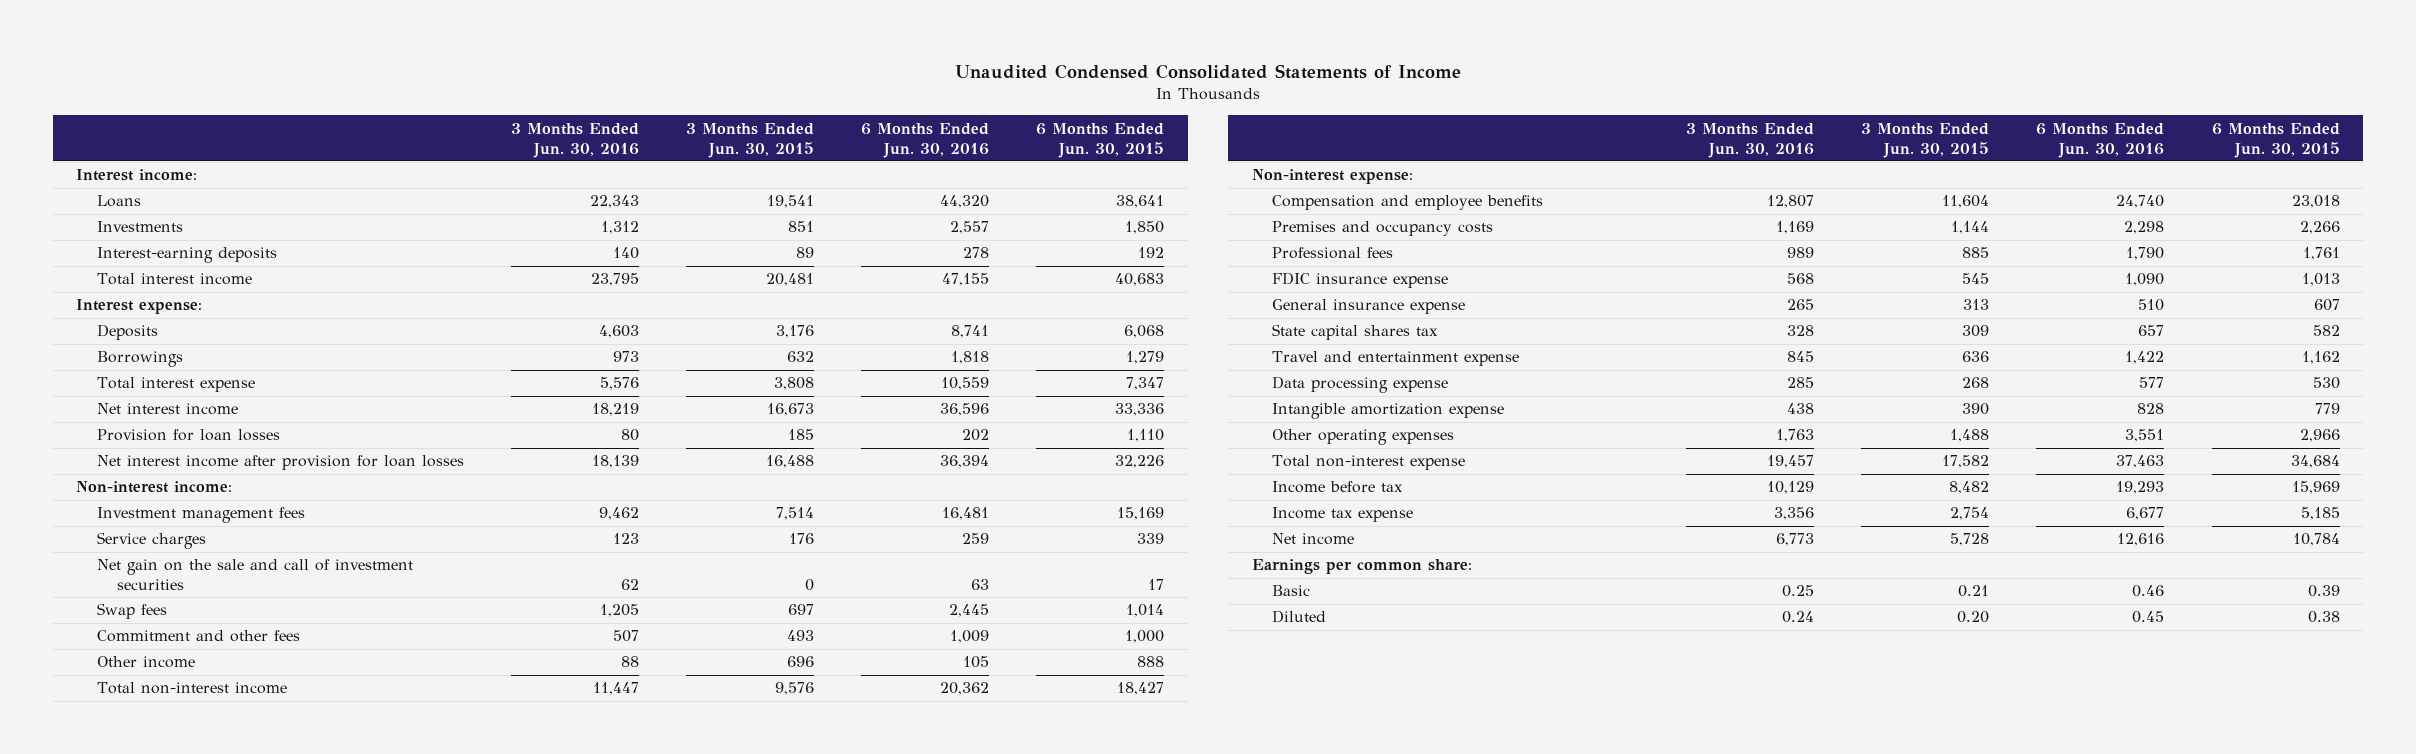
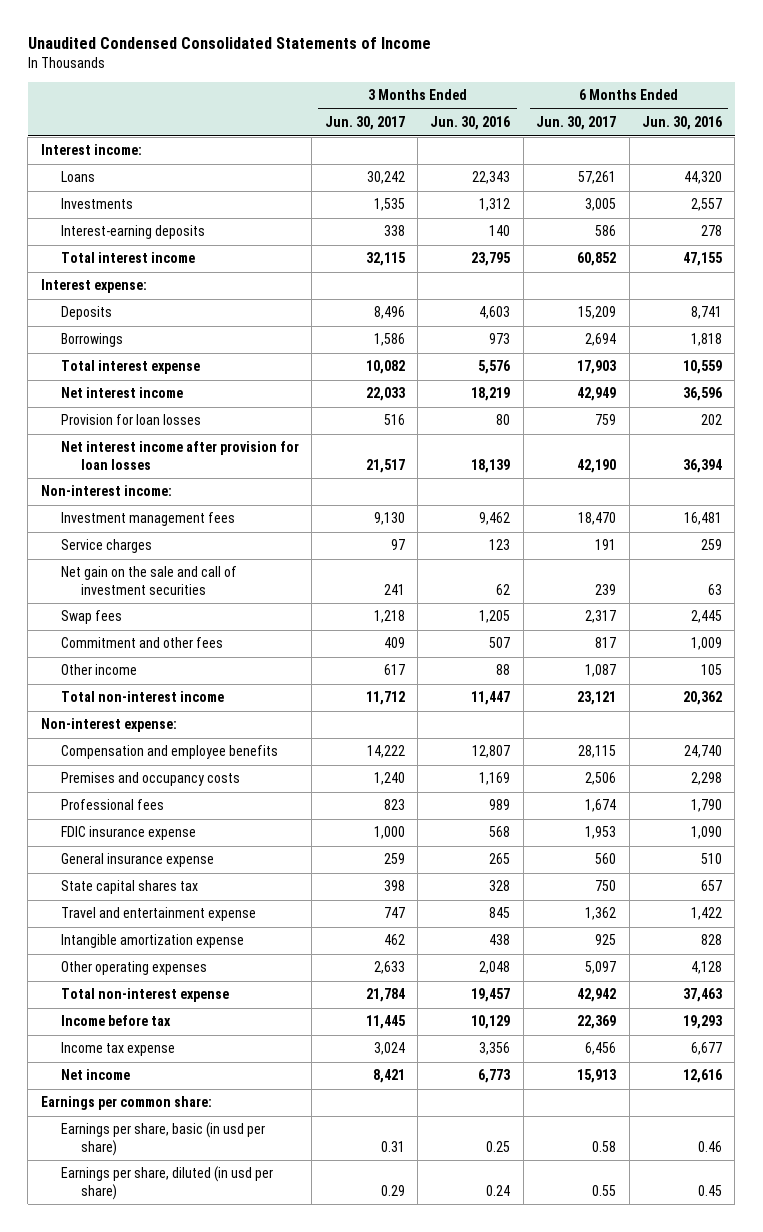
[686,122,815,158] 3 Months Ended Jun. 30, 2015 -> none
[1036,122,1165,158] 6 Months Ended Jun. 30, 2015 -> none
none -> [324,115,405,130] Jun. 30, 2017
none -> [536,115,617,130] Jun. 30, 2017
[1271,376,1448,394] Data processing expense -> none
[1776,429,1815,443] 1,763 -> [479,961,511,975] 2,048
[2125,429,2165,443] 3,551 -> [691,961,723,975] 4,128
[1271,585,1310,597] Basic -> [60,1122,265,1156] Earnings per share, basic (in usd per share)
[1271,610,1326,624] Diluted -> [60,1166,273,1200] Earnings per share, diluted (in usd per share)

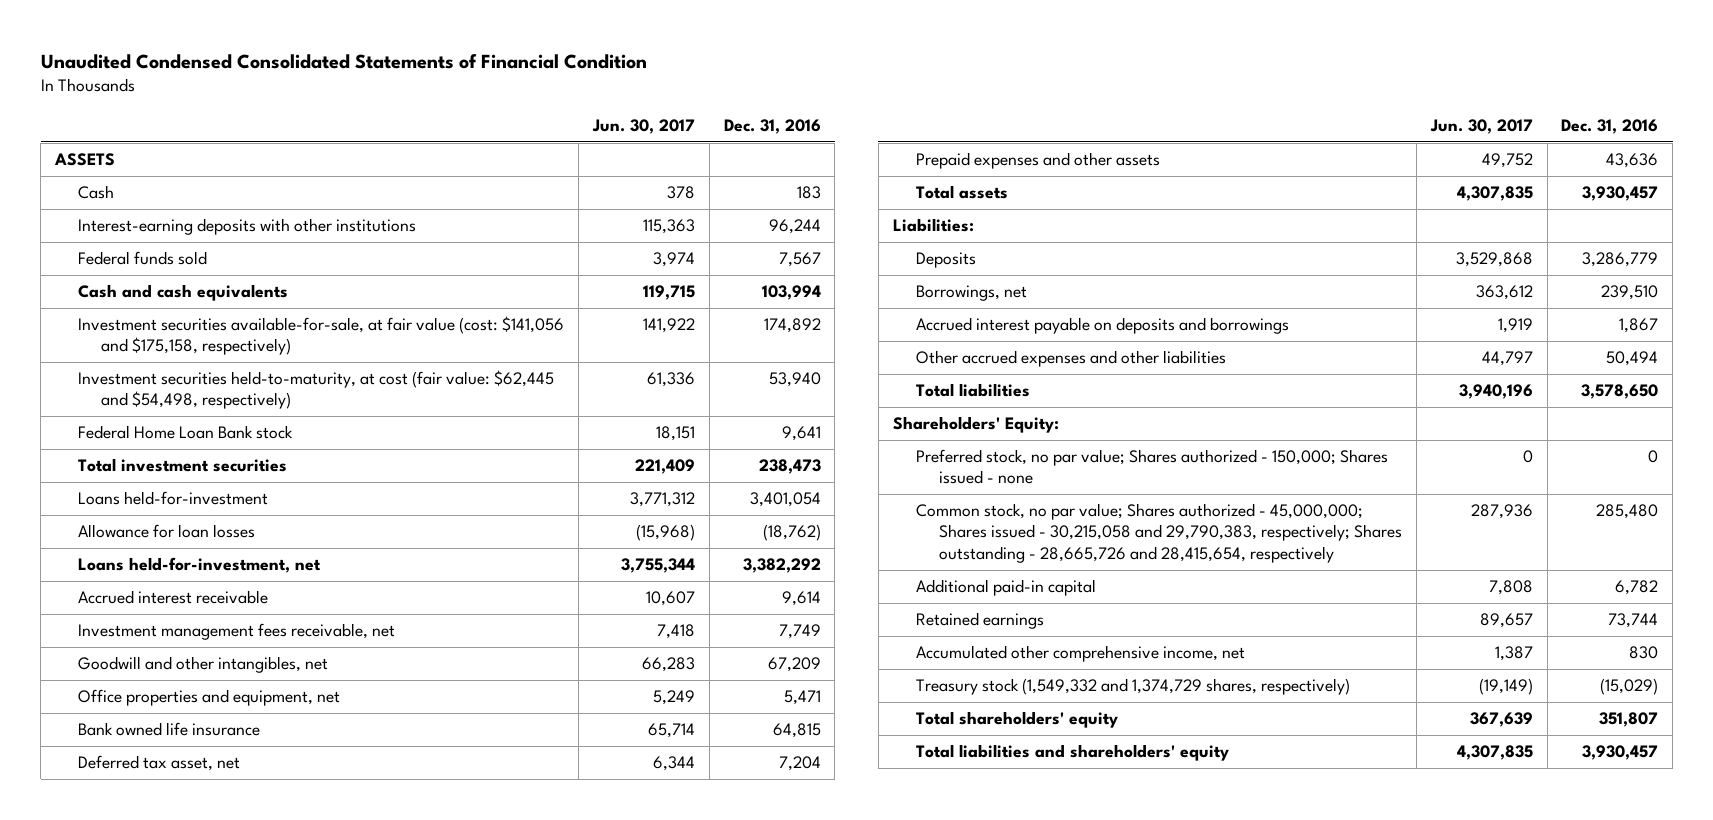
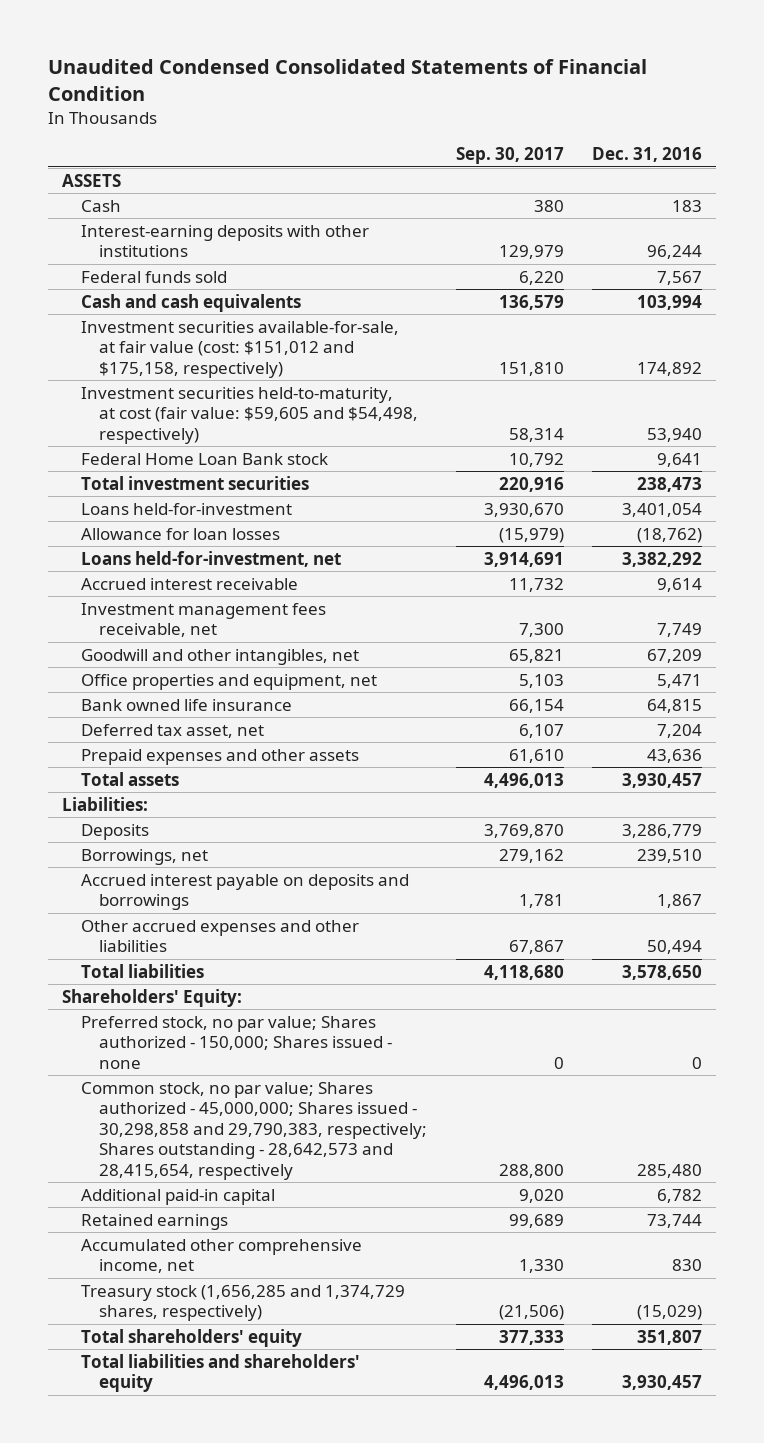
[591,118,695,134] Jun. 30, 2017 -> none
none -> [455,147,564,165] Sep. 30, 2017
[78,316,565,356] Investment securities available-for-sale, at fair value (cost: $141,056 and $175,158, respectively) -> [80,320,399,378] Investment securities available-for-sale, at fair value (cost: $151,012 and $175,158, respectively)
[78,370,555,410] Investment securities held-to-maturity, at cost (fair value: $62,445 and $54,498, respectively) -> [80,386,419,444] Investment securities held-to-maturity, at cost (fair value: $59,605 and $54,498, respectively)
[915,503,1403,563] Common stock, no par value; Shares authorized - 45,000,000; Shares issued - 30,215,058 and 29,790,383, respectively; Shares outstanding - 28,665,726 and 28,415,654, respectively -> [80,1081,428,1180] Common stock, no par value; Shares authorized - 45,000,000; Shares issued - 30,298,858 and 29,790,383, respectively; Shares outstanding - 28,642,573 and 28,415,654, respectively
[915,678,1350,696] Treasury stock (1,549,332 and 1,374,729 shares, respectively) -> [80,1284,405,1322] Treasury stock (1,656,285 and 1,374,729 shares, respectively)

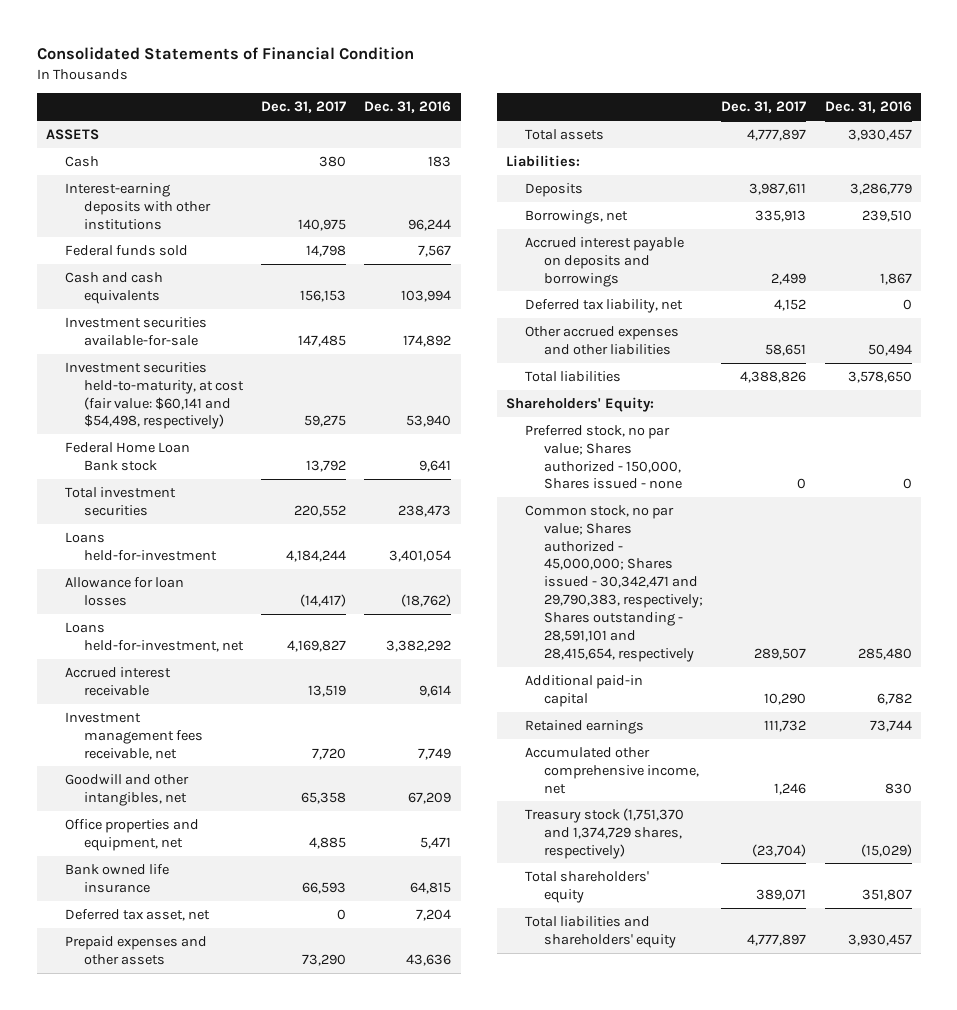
[47,59,647,102] Unaudited Condensed Consolidated Statements of Financial Condition -> [36,47,414,61] Consolidated Statements of Financial Condition
[455,147,564,165] Sep. 30, 2017 -> none
none -> [261,101,347,114] Dec. 31, 2017
[80,320,399,378] Investment securities available-for-sale, at fair value (cost: $151,012 and $175,158, respectively) -> [64,316,207,346] Investment securities available-for-sale
[80,386,419,444] Investment securities held-to-maturity, at cost (fair value: $59,605 and $54,498, respectively) -> [64,361,244,430] Investment securities held-to-maturity, at cost (fair value: $60,141 and $54,498, respectively)
none -> [524,298,683,313] Deferred tax liability, net
[80,1015,393,1069] Preferred stock, no par value; Shares authorized - 150,000; Shares issued - none -> [524,424,682,490] Preferred stock, no par value; Shares authorized - 150,000, Shares issued - none
[80,1081,428,1180] Common stock, no par value; Shares authorized - 45,000,000; Shares issued - 30,298,858 and 29,790,383, respectively; Shares outstanding - 28,642,573 and 28,415,654, respectively -> [524,504,703,662] Common stock, no par value; Shares authorized - 45,000,000; Shares issued - 30,342,471 and 29,790,383, respectively; Shares outstanding - 28,591,101 and 28,415,654, respectively
[80,1284,405,1322] Treasury stock (1,656,285 and 1,374,729 shares, respectively) -> [524,807,684,859] Treasury stock (1,751,370 and 1,374,729 shares, respectively)

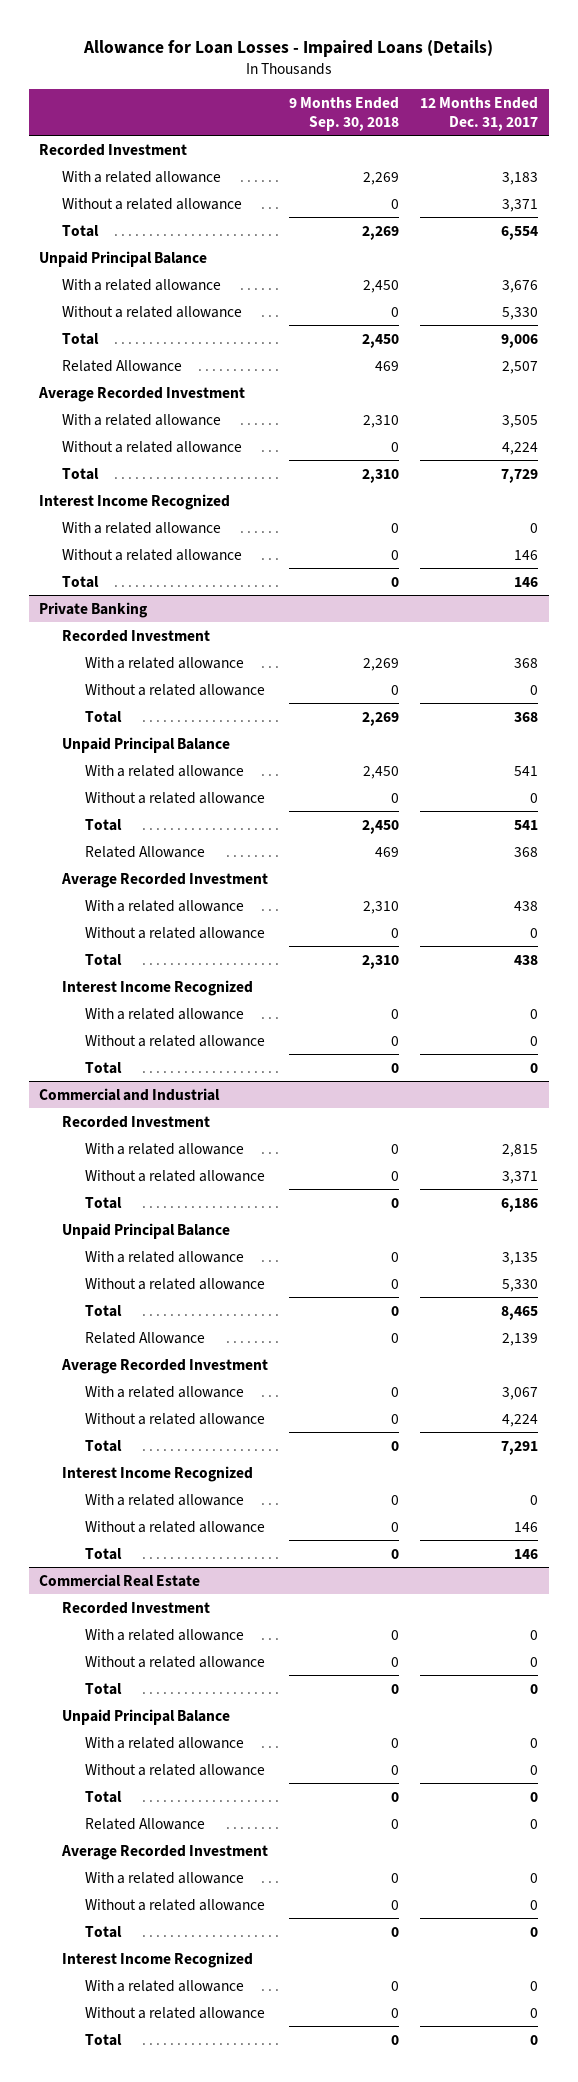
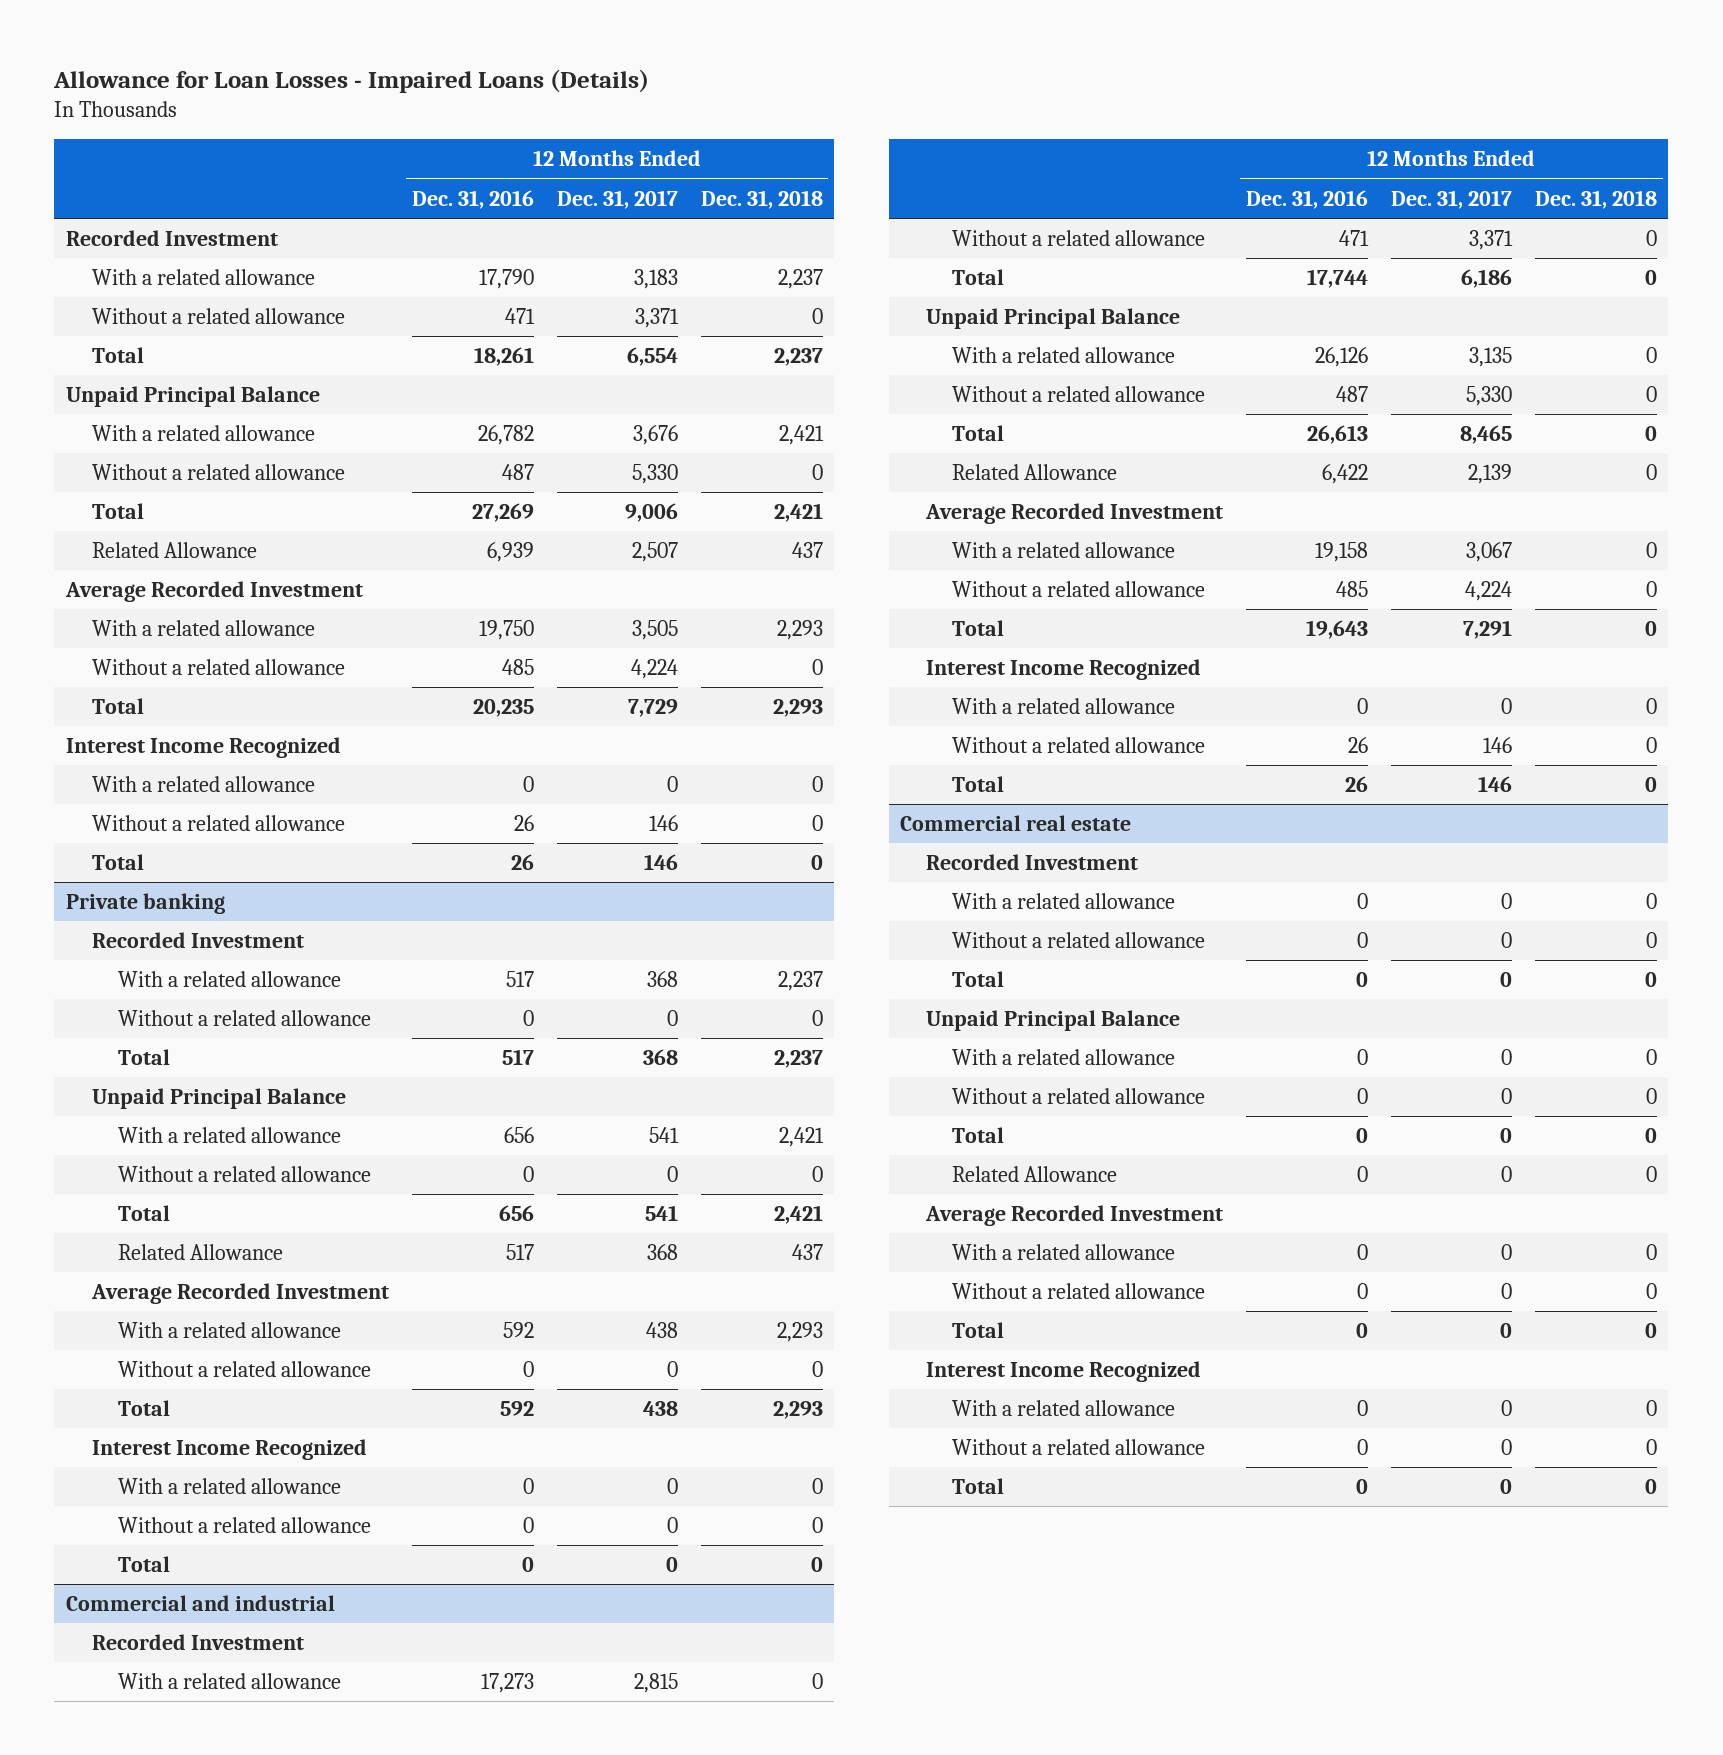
[289,96,400,131] 9 Months Ended Sep. 30, 2018 -> none
none -> [411,189,534,209] Dec. 31, 2016
none -> [700,189,823,209] Dec. 31, 2018
[39,601,149,618] Private Banking -> [65,893,225,915] Private banking
[39,1087,221,1101] Commercial and Industrial -> [65,1595,335,1612] Commercial and industrial
[39,1573,201,1587] Commercial Real Estate -> [900,815,1132,832] Commercial real estate

